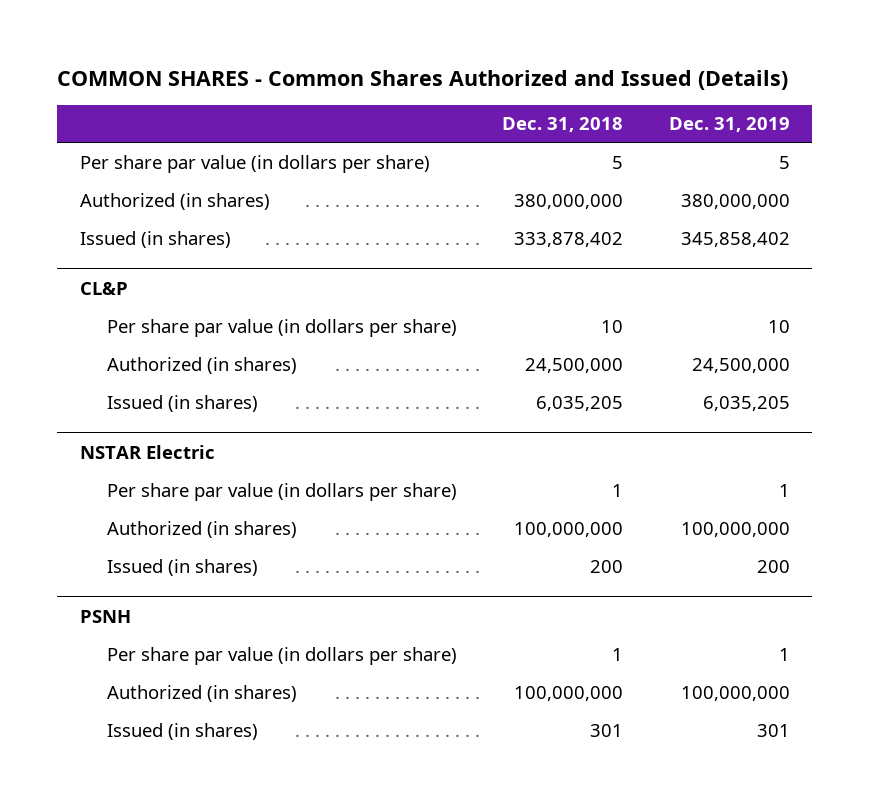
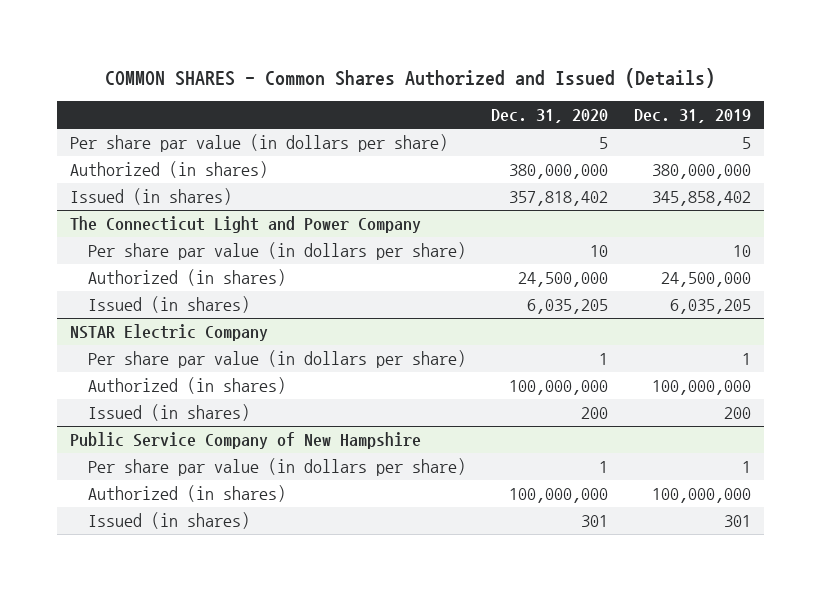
[502,117,624,133] Dec. 31, 2018 -> none
none -> [491,109,609,124] Dec. 31, 2020
[79,281,128,295] CL&P -> [69,216,421,234] The Connecticut Light and Power Company
[79,444,215,459] NSTAR Electric -> [69,324,268,342] NSTAR Electric Company
[79,609,131,623] PSNH -> [69,432,421,450] Public Service Company of New Hampshire

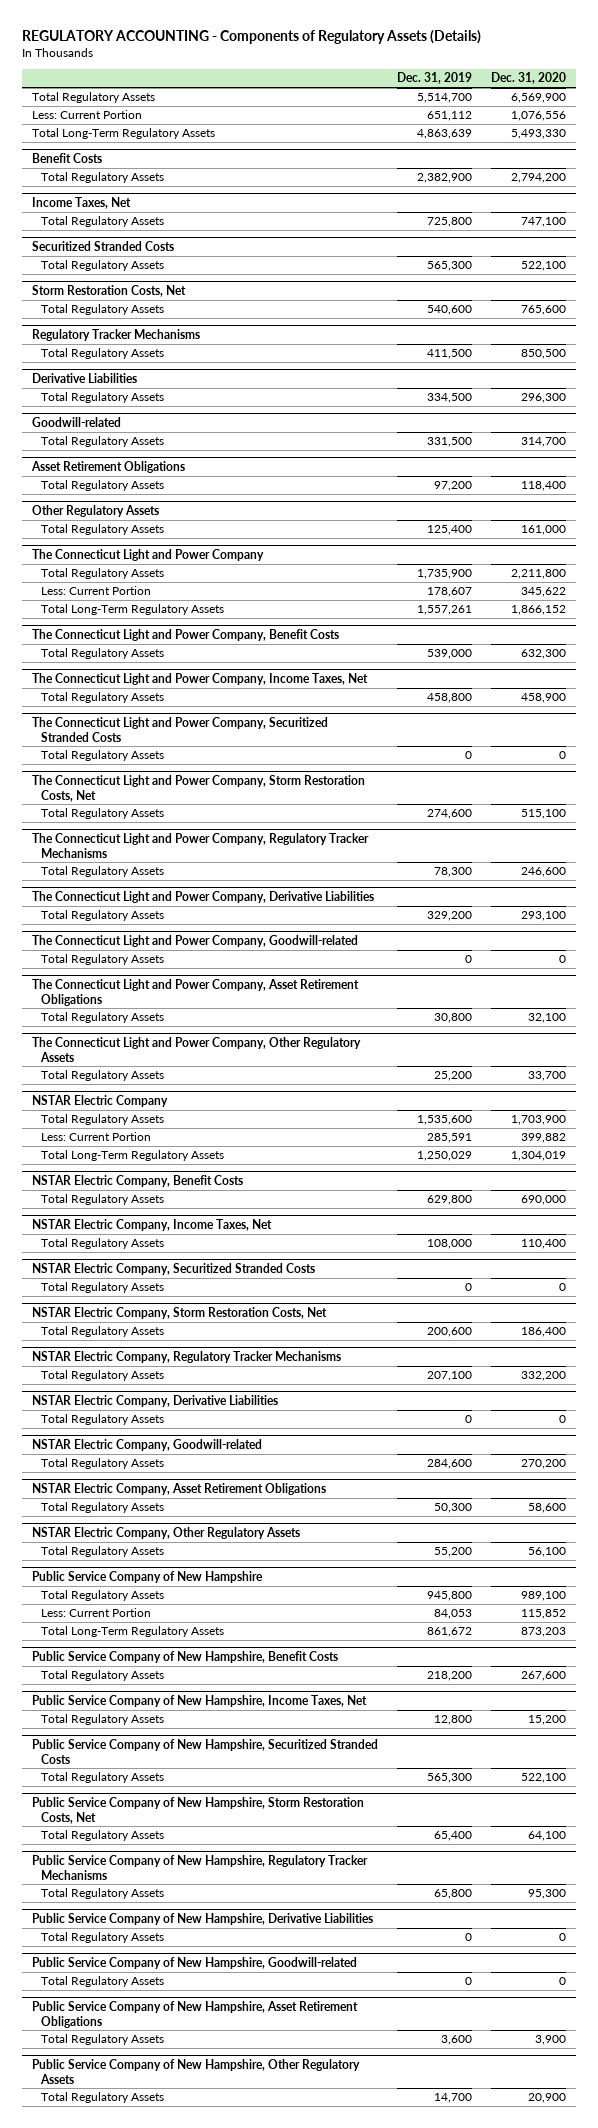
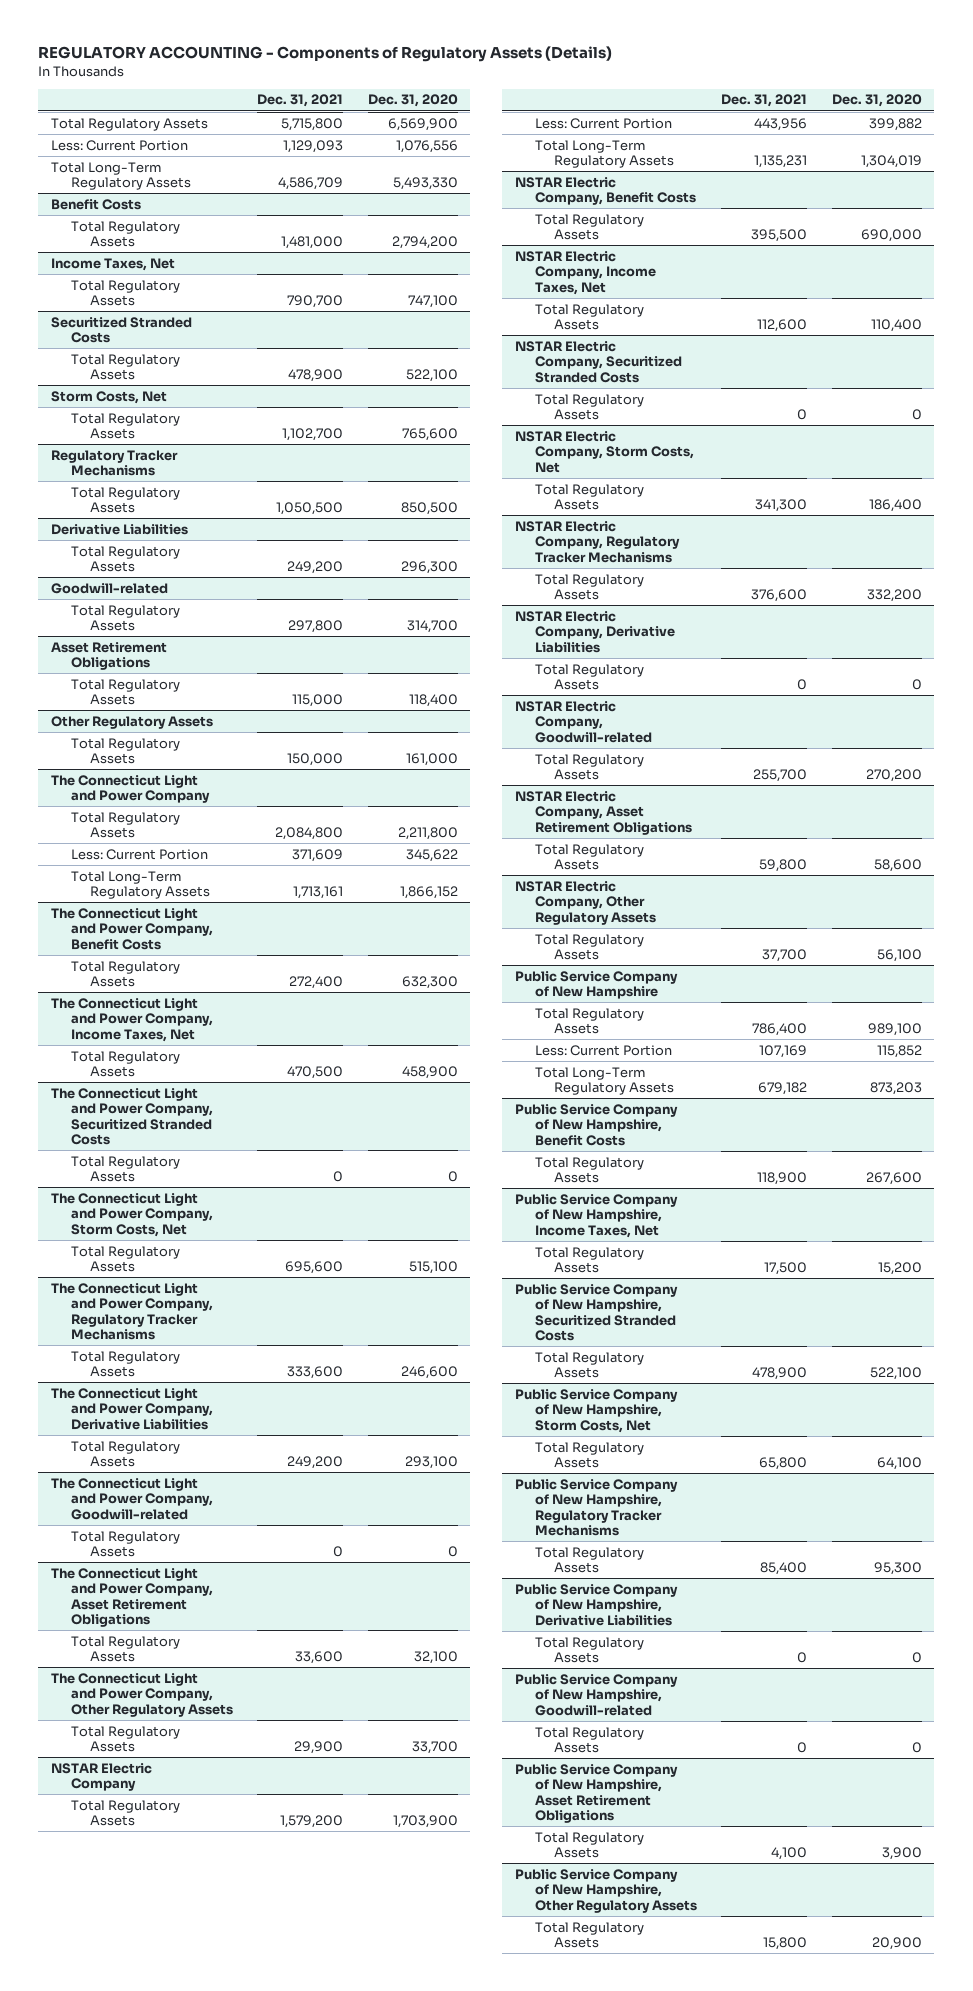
[397,72,473,85] Dec. 31, 2019 -> none
none -> [257,94,344,108] Dec. 31, 2021
[31,284,186,297] Storm Restoration Costs, Net -> [50,390,167,404] Storm Costs, Net
[31,774,365,802] The Connecticut Light and Power Company, Storm Restoration Costs, Net -> [50,1192,213,1237] The Connecticut Light and Power Company, Storm Costs, Net
[31,1306,327,1319] NSTAR Electric Company, Storm Restoration Costs, Net -> [514,430,694,473] NSTAR Electric Company, Storm Costs, Net
[31,1796,364,1824] Public Service Company of New Hampshire, Storm Restoration Costs, Net -> [514,1388,678,1433] Public Service Company of New Hampshire, Storm Costs, Net

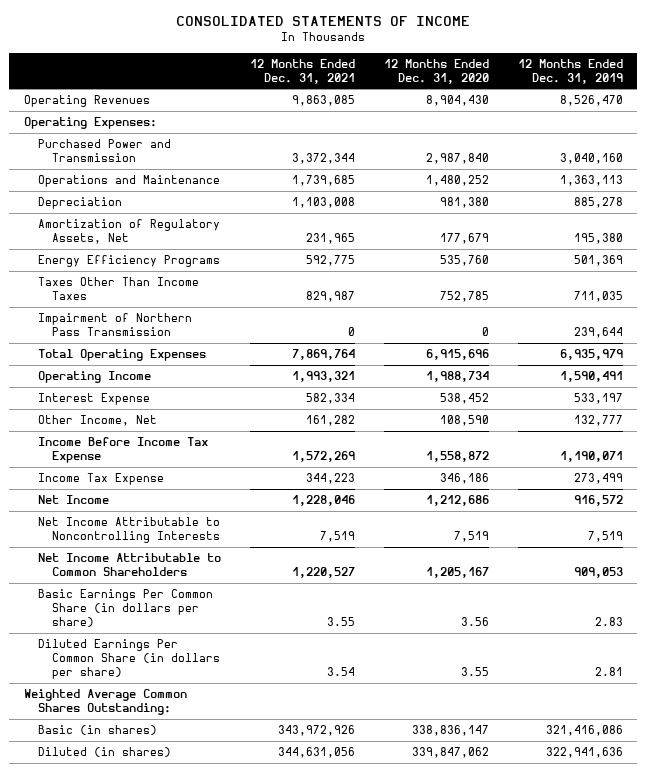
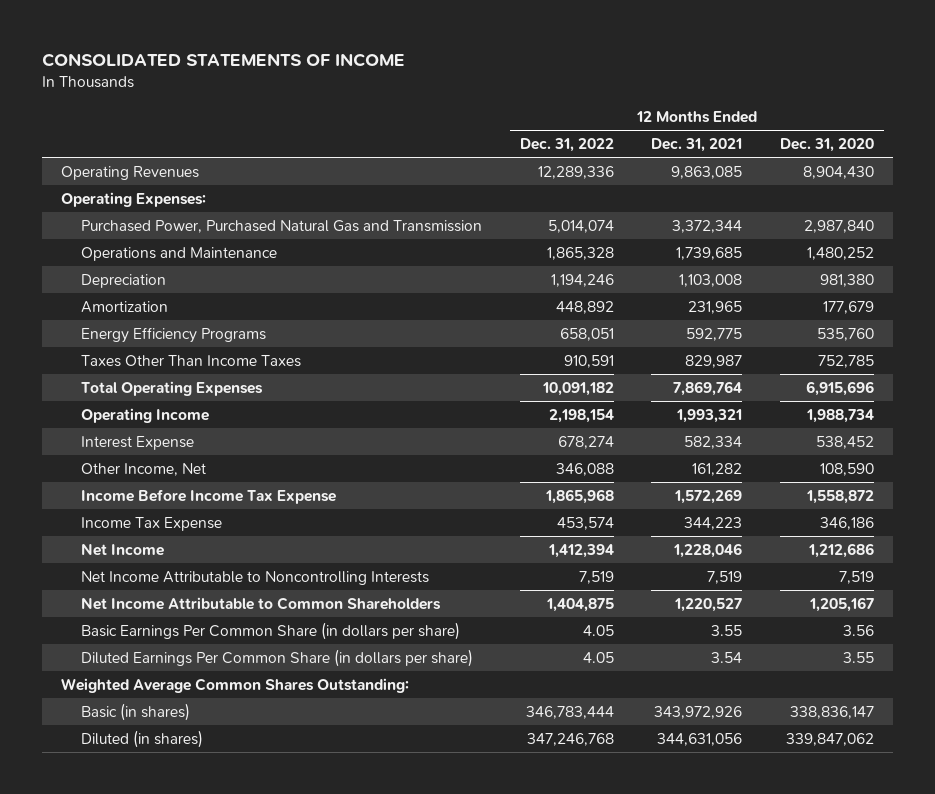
[517,58,623,84] 12 Months Ended Dec. 31, 2019 -> none
none -> [519,138,614,153] Dec. 31, 2022
[37,139,171,163] Purchased Power and Transmission -> [80,219,482,233] Purchased Power, Purchased Natural Gas and Transmission
[37,219,220,245] Amortization of Regulatory Assets, Net -> [80,300,168,313] Amortization
[37,313,192,337] Impairment of Northern Pass Transmission -> none

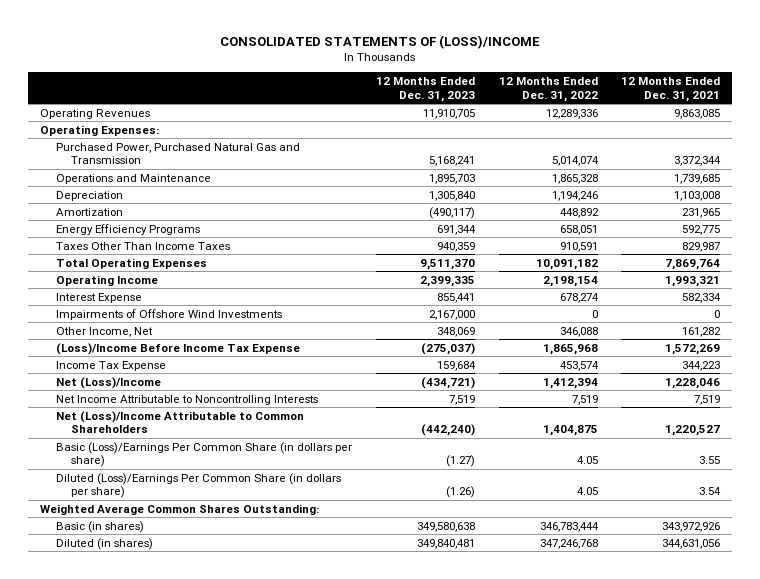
[42,53,406,68] CONSOLIDATED STATEMENTS OF INCOME -> [220,34,541,49] CONSOLIDATED STATEMENTS OF (LOSS)/INCOME
[780,138,875,153] Dec. 31, 2020 -> none
none -> [375,77,475,102] 12 Months Ended Dec. 31, 2023
none -> [55,308,282,320] Impairments of Offshore Wind Investments
[80,488,336,504] Income Before Income Tax Expense -> [55,342,300,355] (Loss)/Income Before Income Tax Expense
[80,543,164,556] Net Income -> [55,376,161,389] Net (Loss)/Income
[80,596,441,610] Net Income Attributable to Common Shareholders -> [55,410,304,434] Net (Loss)/Income Attributable to Common Shareholders
[80,621,460,640] Basic Earnings Per Common Share (in dollars per share) -> [55,441,352,468] Basic (Loss)/Earnings Per Common Share (in dollars per share)
[80,648,473,667] Diluted Earnings Per Common Share (in dollars per share) -> [55,472,341,499] Diluted (Loss)/Earnings Per Common Share (in dollars per share)

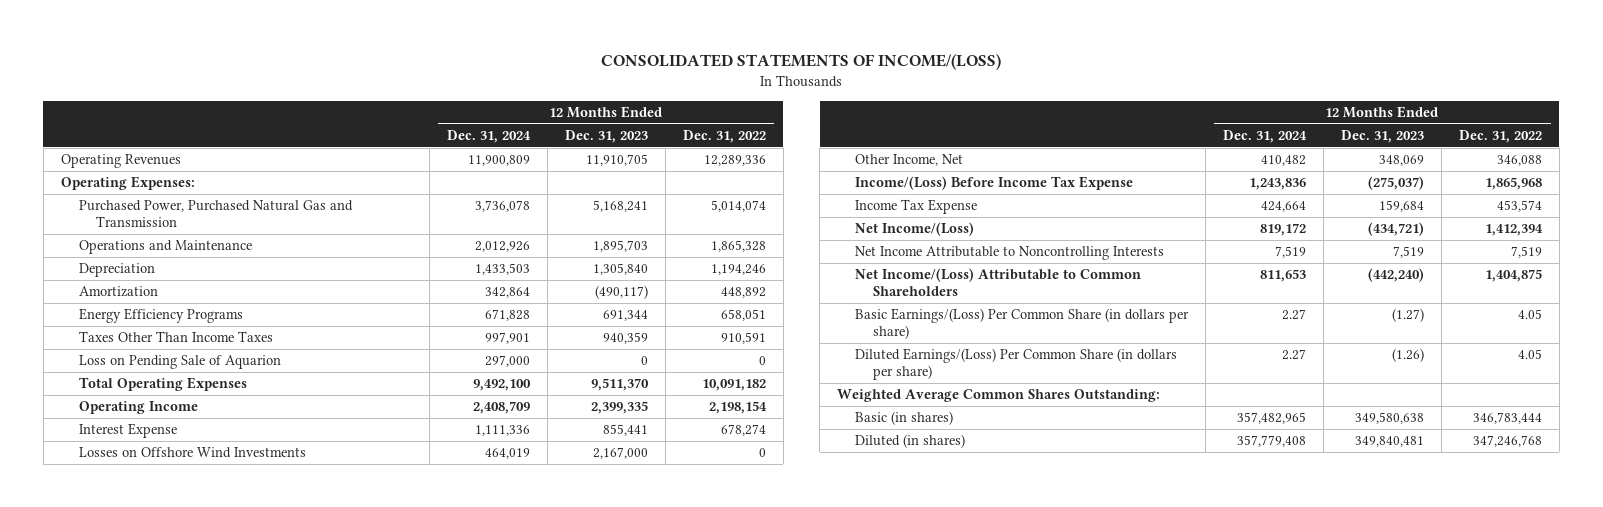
[220,34,541,49] CONSOLIDATED STATEMENTS OF (LOSS)/INCOME -> [601,54,1002,71] CONSOLIDATED STATEMENTS OF INCOME/(LOSS)
[621,77,721,102] 12 Months Ended Dec. 31, 2021 -> none
none -> [446,130,531,144] Dec. 31, 2024
none -> [78,355,281,370] Loss on Pending Sale of Aquarion
[55,308,282,320] Impairments of Offshore Wind Investments -> [78,447,306,459] Losses on Offshore Wind Investments
[55,342,300,355] (Loss)/Income Before Income Tax Expense -> [854,176,1133,191] Income/(Loss) Before Income Tax Expense
[55,376,161,389] Net (Loss)/Income -> [854,222,974,237] Net Income/(Loss)
[55,410,304,434] Net (Loss)/Income Attributable to Common Shareholders -> [854,268,1141,297] Net Income/(Loss) Attributable to Common Shareholders
[55,441,352,468] Basic (Loss)/Earnings Per Common Share (in dollars per share) -> [854,308,1189,340] Basic Earnings/(Loss) Per Common Share (in dollars per share)
[55,472,341,499] Diluted (Loss)/Earnings Per Common Share (in dollars per share) -> [854,348,1177,381] Diluted Earnings/(Loss) Per Common Share (in dollars per share)

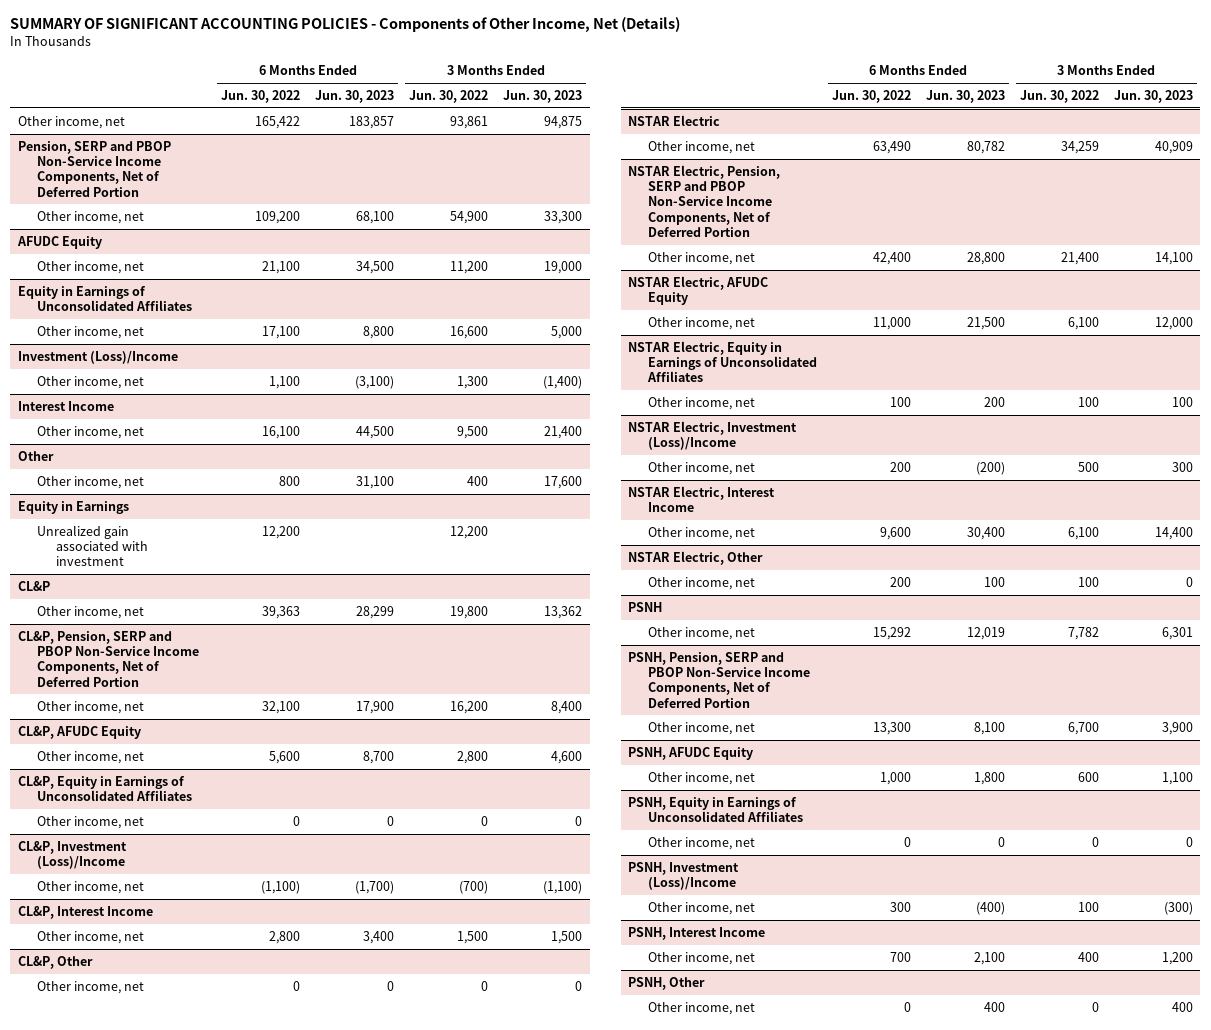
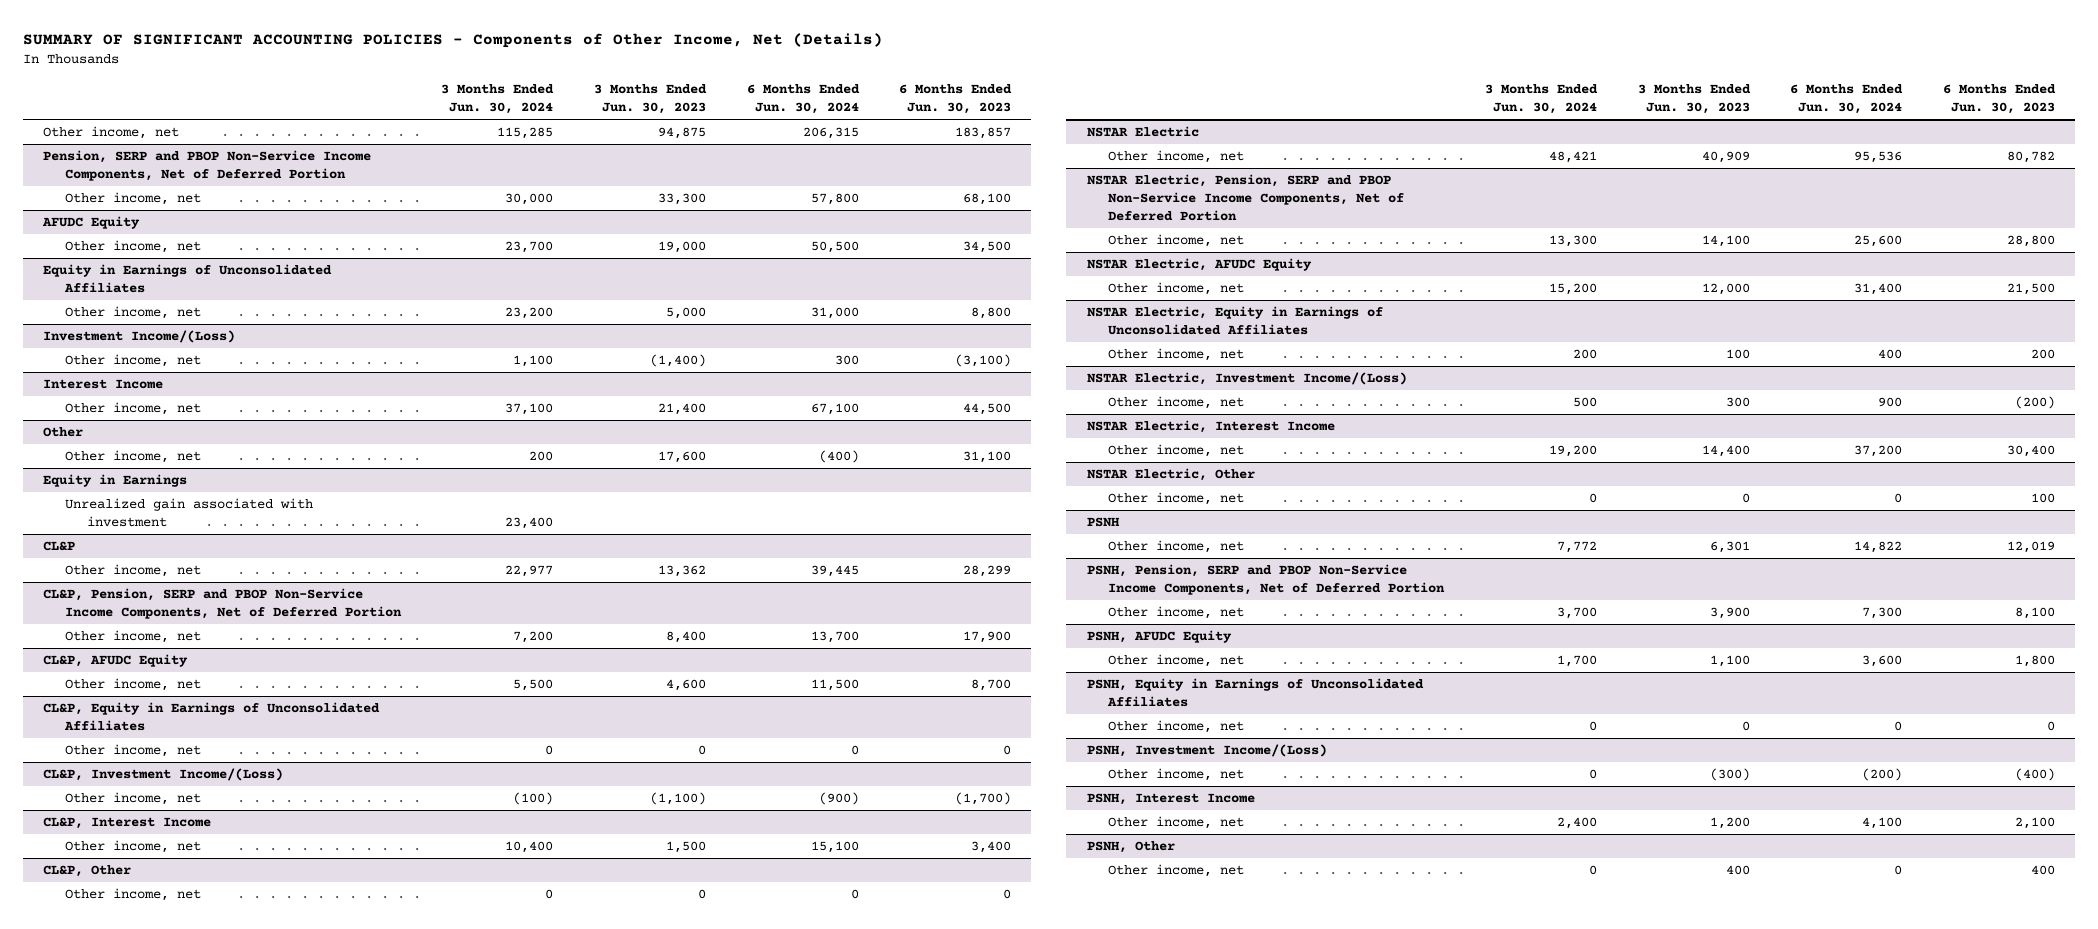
[221,89,301,103] Jun. 30, 2022 -> none
[409,89,489,103] Jun. 30, 2022 -> none
none -> [441,84,555,115] 3 Months Ended Jun. 30, 2024
none -> [746,84,860,115] 6 Months Ended Jun. 30, 2024
[17,350,178,364] Investment (Loss)/Income -> [43,330,236,344] Investment Income/(Loss)
[17,840,127,870] CL&P, Investment (Loss)/Income -> [43,768,284,782] CL&P, Investment Income/(Loss)
[628,420,798,451] NSTAR Electric, Investment (Loss)/Income -> [1086,372,1407,386] NSTAR Electric, Investment Income/(Loss)
[628,861,740,891] PSNH, Investment (Loss)/Income -> [1086,744,1327,758] PSNH, Investment Income/(Loss)

